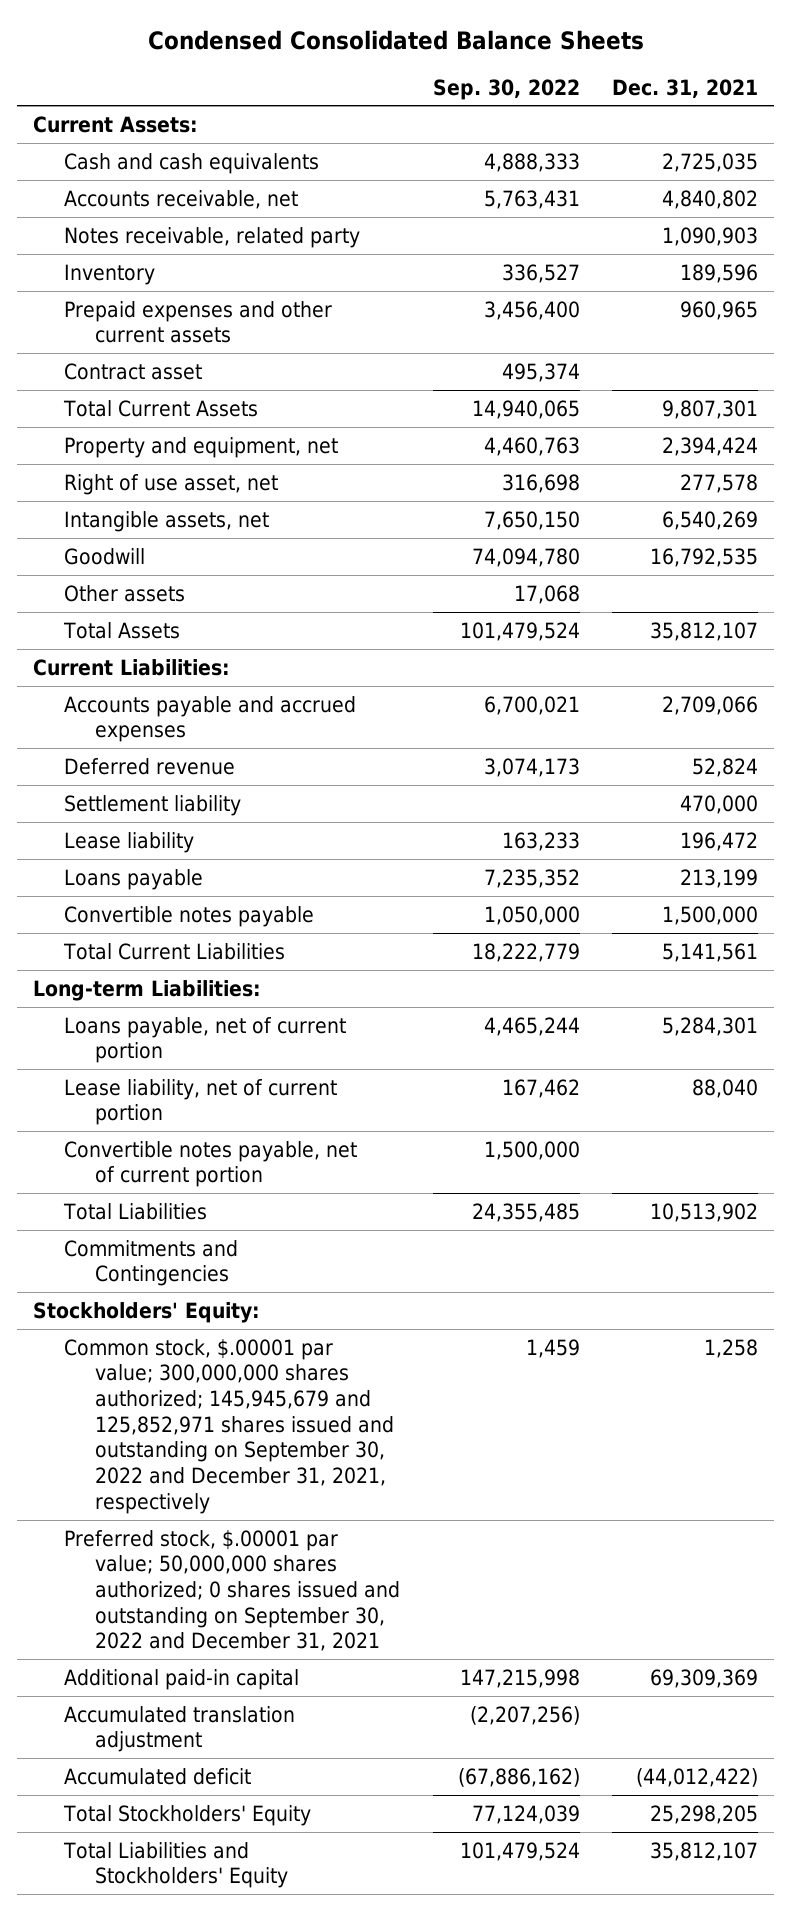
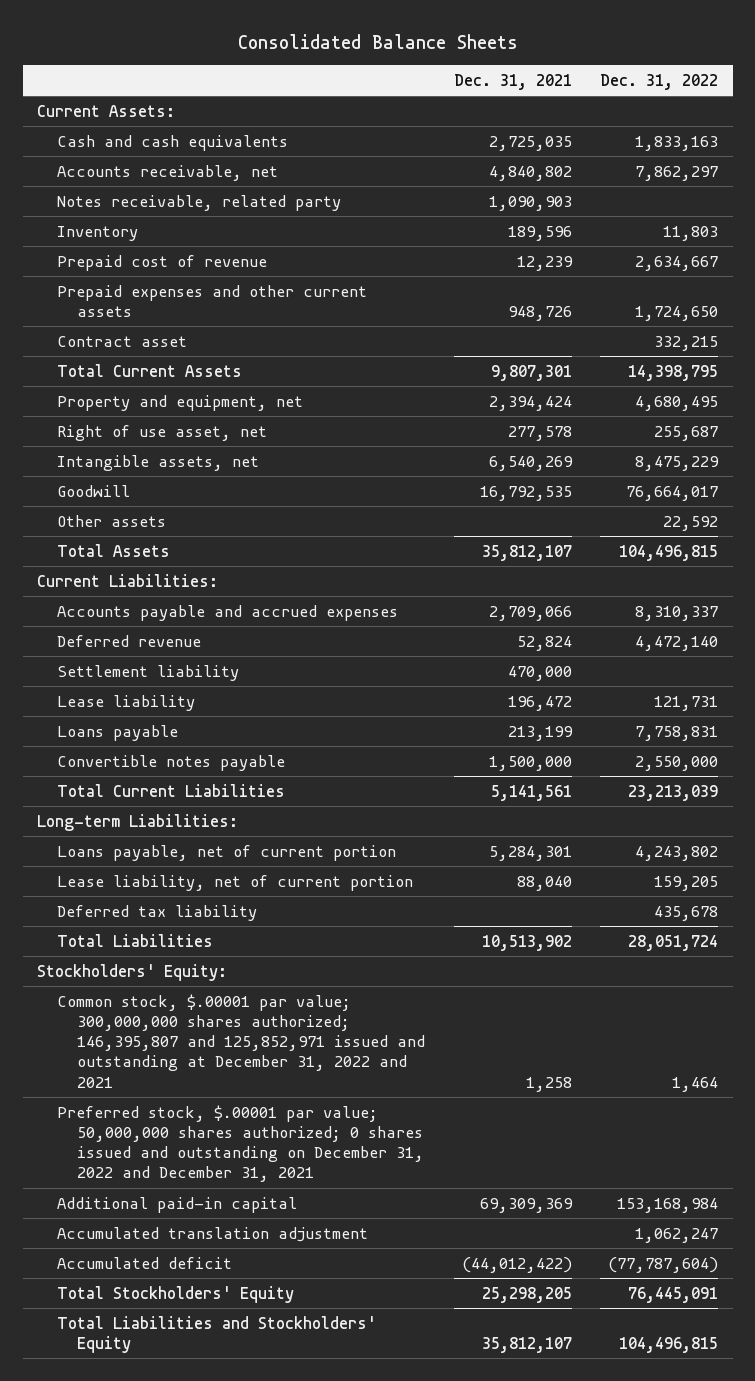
[147,29,644,50] Condensed Consolidated Balance Sheets -> [237,33,518,49] Consolidated Balance Sheets
[432,78,580,100] Sep. 30, 2022 -> none
none -> [600,74,719,91] Dec. 31, 2022
none -> [57,254,268,271] Prepaid cost of revenue
[679,300,758,320] 960,965 -> [507,306,572,322] 948,726
[64,1140,358,1188] Convertible notes payable, net of current portion -> none
none -> [57,904,258,921] Deferred tax liability
[64,1239,239,1287] Commitments and Contingencies -> none
[64,1338,395,1514] Common stock, $.00001 par value; 300,000,000 shares authorized; 145,945,679 and 125,852,971 shares issued and outstanding on September 30, 2022 and December 31, 2021, respectively -> [57,993,426,1088] Common stock, $.00001 par value; 300,000,000 shares authorized; 146,395,807 and 125,852,971 issued and outstanding at December 31, 2022 and 2021
[64,1529,401,1652] Preferred stock, $.00001 par value; 50,000,000 shares authorized; 0 shares issued and outstanding on September 30, 2022 and December 31, 2021 -> [57,1104,425,1183] Preferred stock, $.00001 par value; 50,000,000 shares authorized; 0 shares issued and outstanding on December 31, 2022 and December 31, 2021

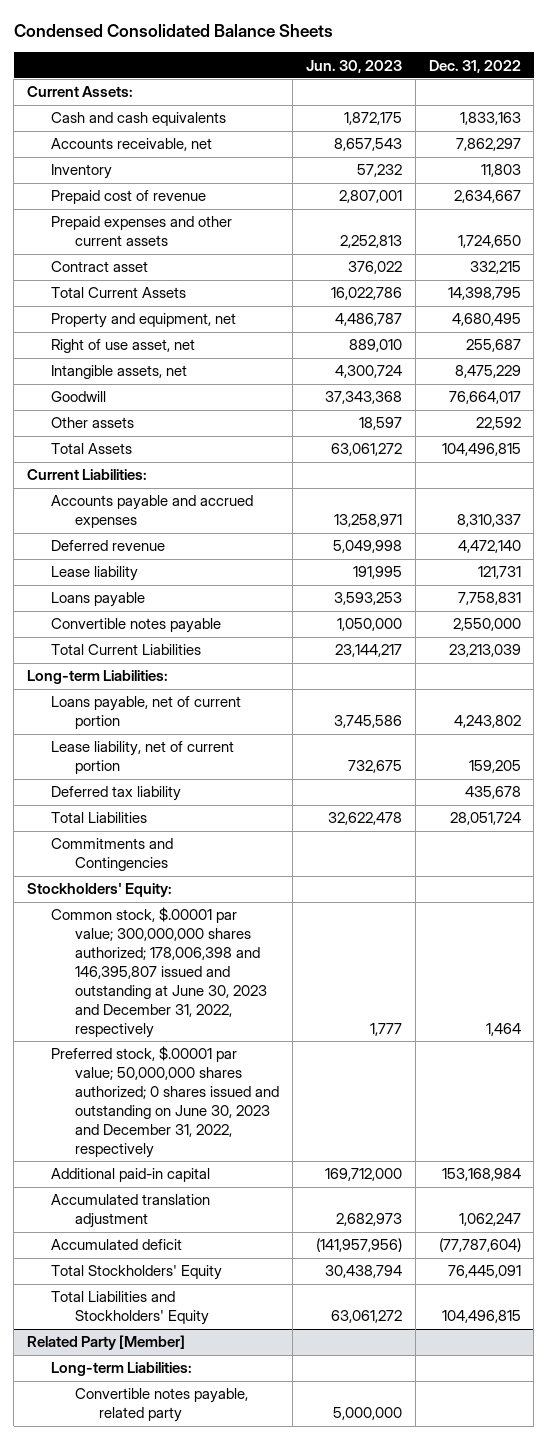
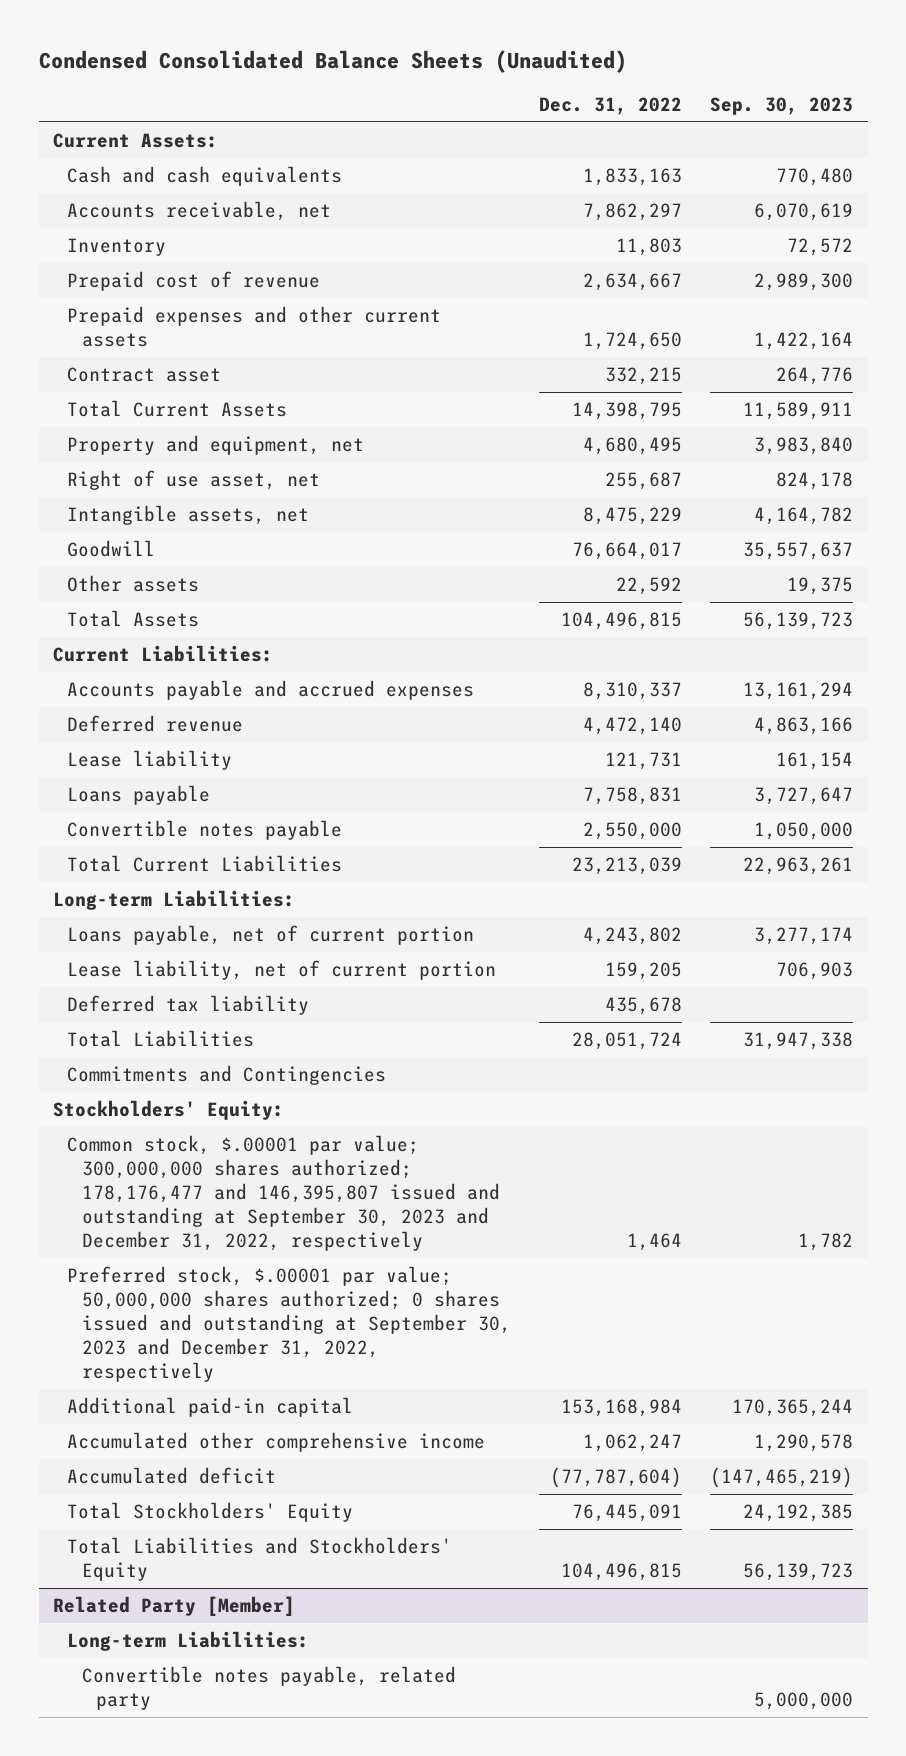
[13,24,333,38] Condensed Consolidated Balance Sheets -> [38,49,627,73] Condensed Consolidated Balance Sheets (Unaudited)
[305,59,402,73] Jun. 30, 2023 -> none
none -> [710,96,854,115] Sep. 30, 2023
[51,907,268,1038] Common stock, $.00001 par value; 300,000,000 shares authorized; 178,006,398 and 146,395,807 issued and outstanding at June 30, 2023 and December 31, 2022, respectively -> [67,1135,500,1251] Common stock, $.00001 par value; 300,000,000 shares authorized; 178,176,477 and 146,395,807 issued and outstanding at September 30, 2023 and December 31, 2022, respectively
[51,1046,280,1158] Preferred stock, $.00001 par value; 50,000,000 shares authorized; 0 shares issued and outstanding on June 30, 2023 and December 31, 2022, respectively -> [67,1266,511,1382] Preferred stock, $.00001 par value; 50,000,000 shares authorized; 0 shares issued and outstanding at September 30, 2023 and December 31, 2022, respectively
[51,1194,211,1229] Accumulated translation adjustment -> [67,1432,486,1453] Accumulated other comprehensive income

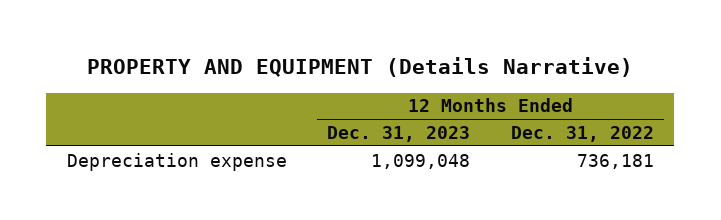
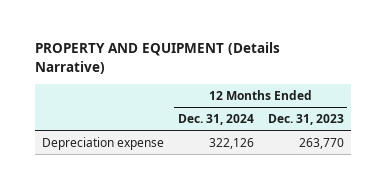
[511,125,655,142] Dec. 31, 2022 -> none
none -> [177,113,254,125] Dec. 31, 2024
[371,153,471,169] 1,099,048 -> [298,137,344,149] 263,770

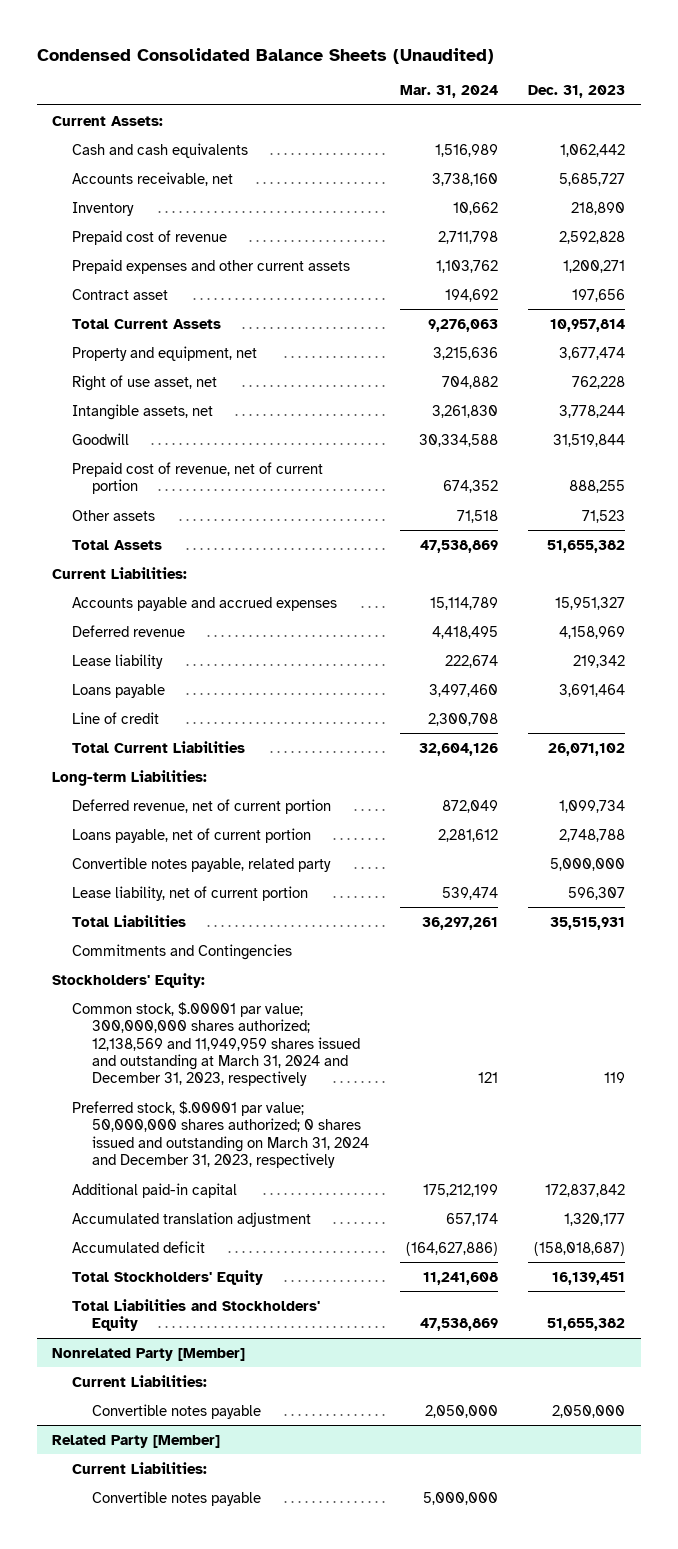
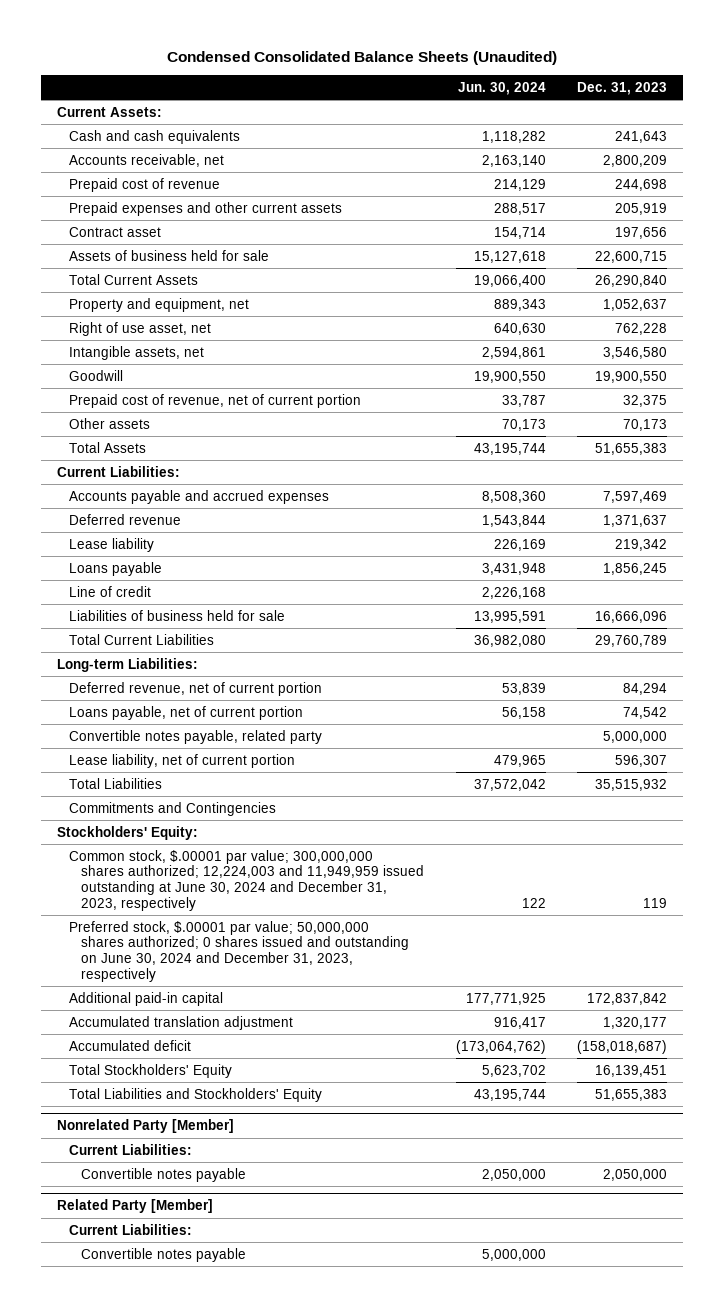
[399,85,498,99] Mar. 31, 2024 -> none
none -> [457,81,546,95] Jun. 30, 2024
[72,201,135,216] Inventory -> none
[560,143,626,157] 1,062,442 -> [615,130,668,143] 241,643
[559,172,626,186] 5,685,727 -> [603,154,668,167] 2,800,209
[559,230,626,244] 2,592,828 -> [615,178,668,191] 244,698
[563,259,626,273] 1,200,271 -> [615,202,668,215] 205,919
none -> [69,249,270,261] Assets of business held for sale
[550,318,626,332] 10,957,814 -> [595,274,668,287] 26,290,840
[559,346,626,360] 3,677,474 -> [603,298,668,311] 1,052,637
[559,404,626,418] 3,778,244 -> [603,346,668,359] 3,546,580
[553,433,626,447] 31,519,844 -> [595,370,668,383] 19,900,550
[569,480,626,494] 888,255 -> [623,394,668,407] 32,375
[582,509,626,523] 71,523 -> [623,418,668,431] 70,173
[547,539,626,553] 51,655,382 -> [595,442,668,455] 51,655,383
[555,596,626,610] 15,951,327 -> [603,490,668,503] 7,597,469
[559,625,626,639] 4,158,969 -> [603,514,668,527] 1,371,637
[559,683,626,697] 3,691,464 -> [603,562,668,575] 1,856,245
none -> [69,609,286,621] Liabilities of business held for sale
[548,742,626,756] 26,071,102 -> [595,634,668,647] 29,760,789
[559,799,626,813] 1,099,734 -> [623,682,668,695] 84,294
[559,828,626,842] 2,748,788 -> [623,706,668,719] 74,542
[550,916,626,930] 35,515,931 -> [595,778,668,791] 35,515,932
[72,1001,361,1087] Common stock, $.00001 par value; 300,000,000 shares authorized; 12,138,569 and 11,949,959 shares issued and outstanding at March 31, 2024 and December 31, 2023, respectively -> [69,849,425,911] Common stock, $.00001 par value; 300,000,000 shares authorized; 12,224,003 and 11,949,959 issued outstanding at June 30, 2024 and December 31, 2023, respectively
[72,1100,370,1169] Preferred stock, $.00001 par value; 50,000,000 shares authorized; 0 shares issued and outstanding on March 31, 2024 and December 31, 2023, respectively -> [69,920,410,982] Preferred stock, $.00001 par value; 50,000,000 shares authorized; 0 shares issued and outstanding on June 30, 2024 and December 31, 2023, respectively
[547,1318,626,1332] 51,655,382 -> [595,1088,668,1101] 51,655,383

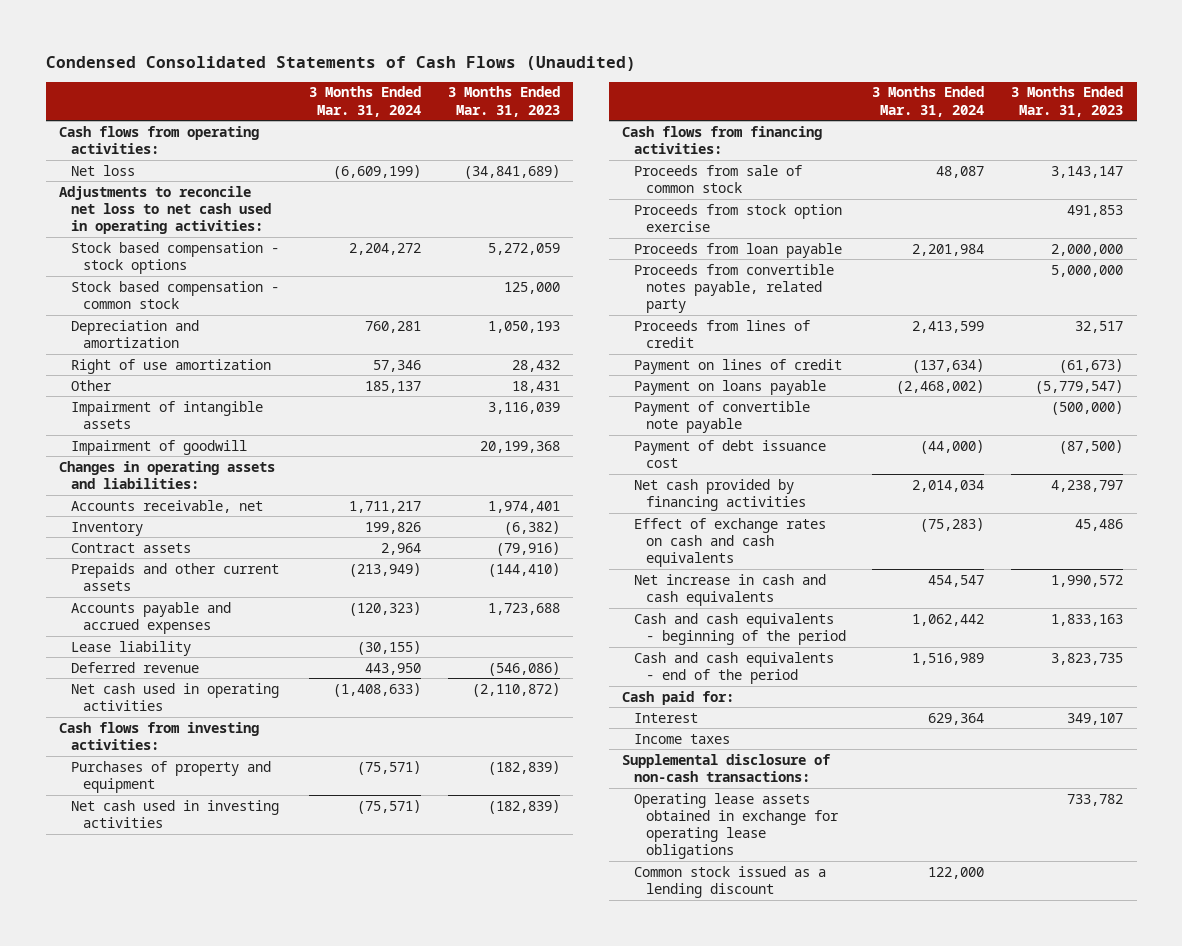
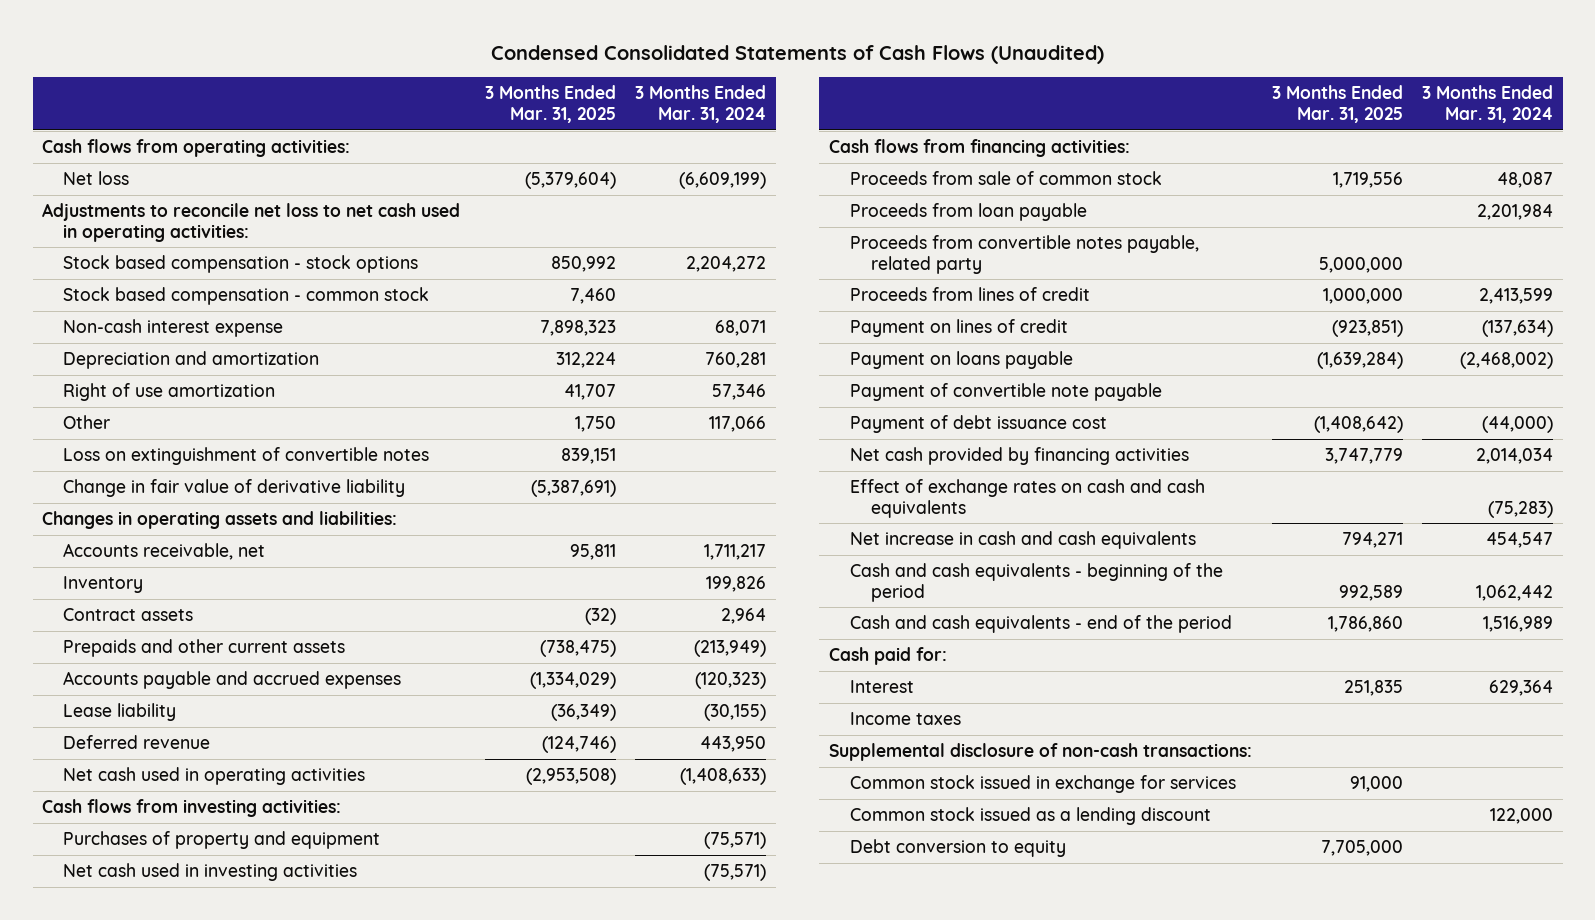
[448,86,561,117] 3 Months Ended Mar. 31, 2023 -> none
none -> [484,85,616,124] 3 Months Ended Mar. 31, 2025
none -> [63,318,284,337] Non-cash interest expense
[70,400,263,430] Impairment of intangible assets -> none
[70,439,247,455] Impairment of goodwill -> none
[365,380,422,393] 185,137 -> [709,415,767,432] 117,066
none -> [63,446,430,465] Loss on extinguishment of convertible notes
none -> [63,478,406,497] Change in fair value of derivative liability
[633,203,842,233] Proceeds from stock option exercise -> none
[633,792,839,860] Operating lease assets obtained in exchange for operating lease obligations -> none
none -> [849,774,1236,793] Common stock issued in exchange for services
none -> [849,838,1066,857] Debt conversion to equity

